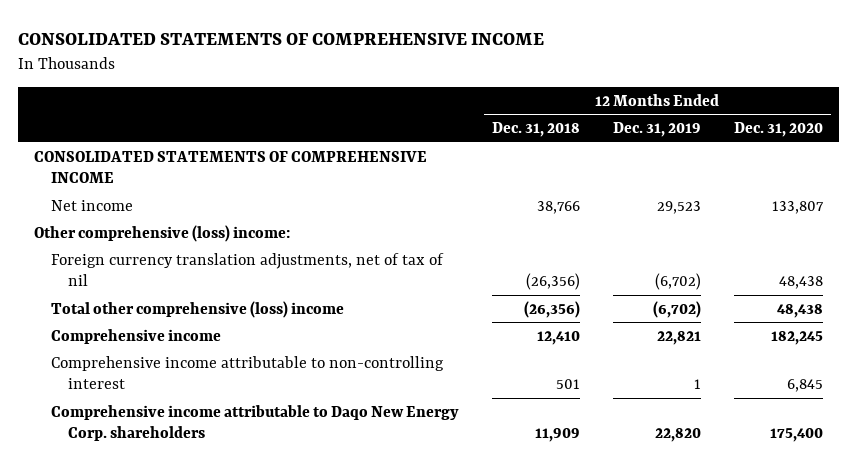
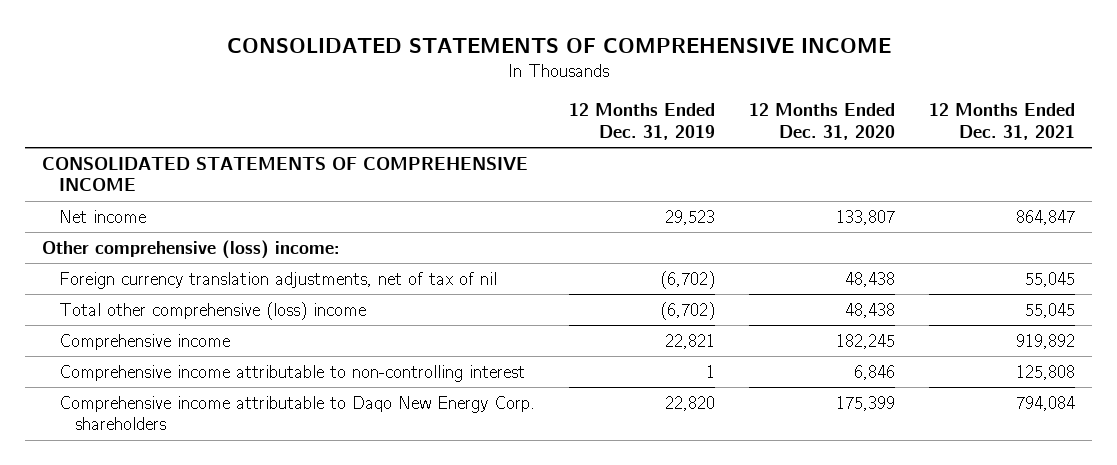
[492,122,581,138] Dec. 31, 2018 -> none
none -> [928,102,1075,140] 12 Months Ended Dec. 31, 2021
[786,378,823,392] 6,845 -> [853,364,895,380] 6,846
[769,427,823,442] 175,400 -> [835,395,895,411] 175,399

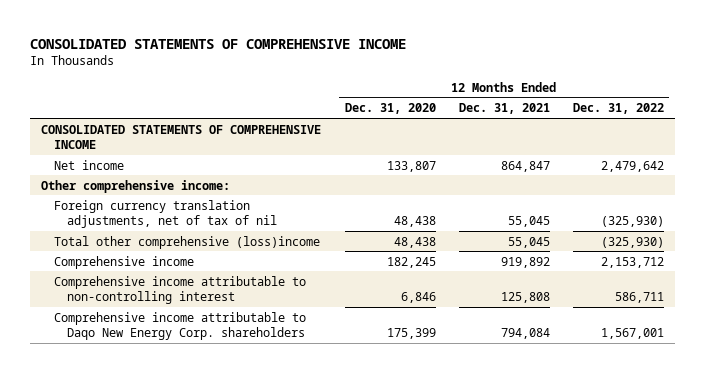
[568,102,715,140] 12 Months Ended Dec. 31, 2019 -> none
none -> [572,103,664,115] Dec. 31, 2022
[42,239,341,259] Other comprehensive (loss) income: -> [41,179,231,193] Other comprehensive income:
[58,301,366,320] Total other comprehensive (loss) income -> [54,235,321,249] Total other comprehensive (loss)income

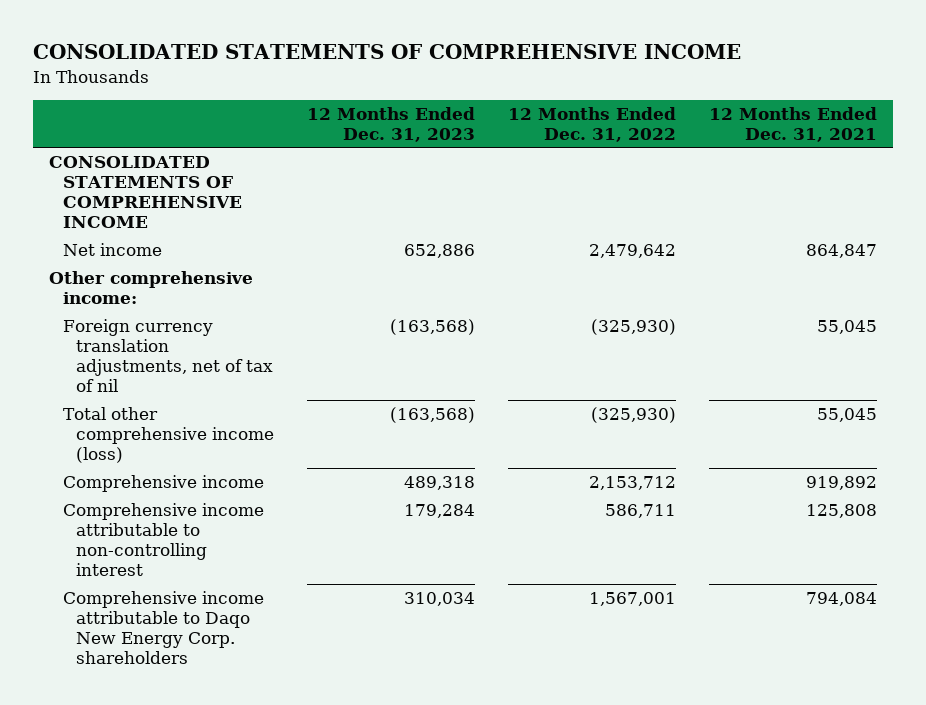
[344,103,436,115] Dec. 31, 2020 -> none
none -> [306,106,475,142] 12 Months Ended Dec. 31, 2023
[54,235,321,249] Total other comprehensive (loss)income -> [62,407,275,464] Total other comprehensive income (loss)

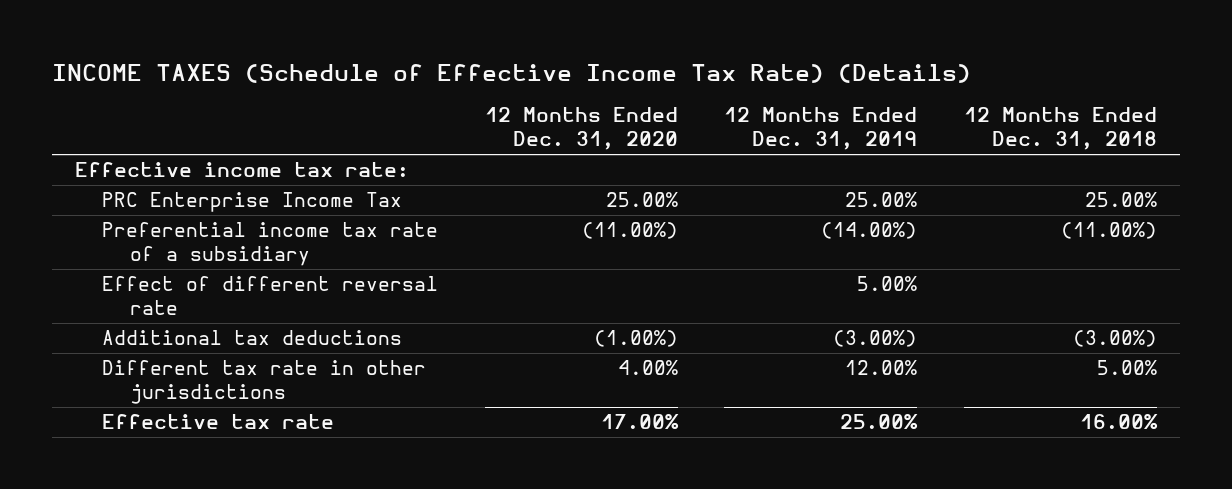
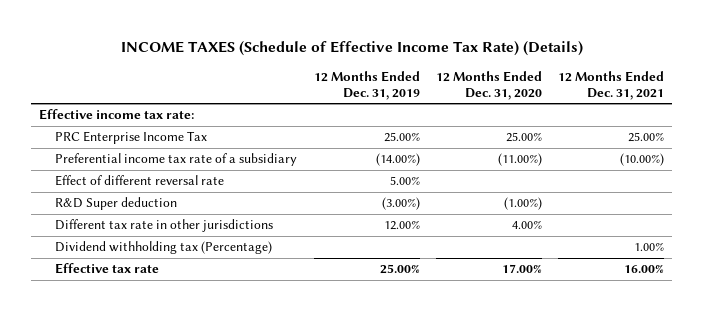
[963,107,1157,151] 12 Months Ended Dec. 31, 2018 -> none
none -> [558,71,665,101] 12 Months Ended Dec. 31, 2021
[102,330,403,346] Additional tax deductions -> [55,197,178,211] R&D Super deduction
none -> [55,241,273,255] Dividend withholding tax (Percentage)

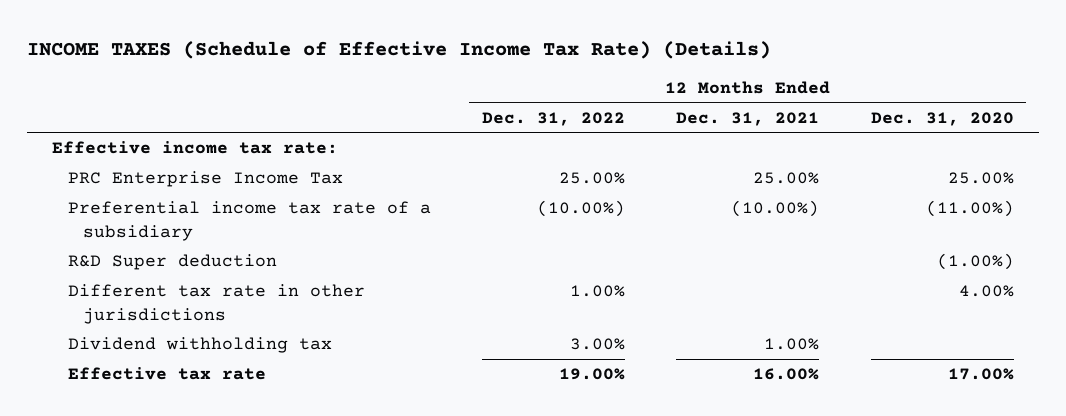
[313,71,420,101] 12 Months Ended Dec. 31, 2019 -> none
none -> [482,111,626,126] Dec. 31, 2022
[55,175,225,187] Effect of different reversal rate -> none
[55,241,273,255] Dividend withholding tax (Percentage) -> [67,337,332,354] Dividend withholding tax

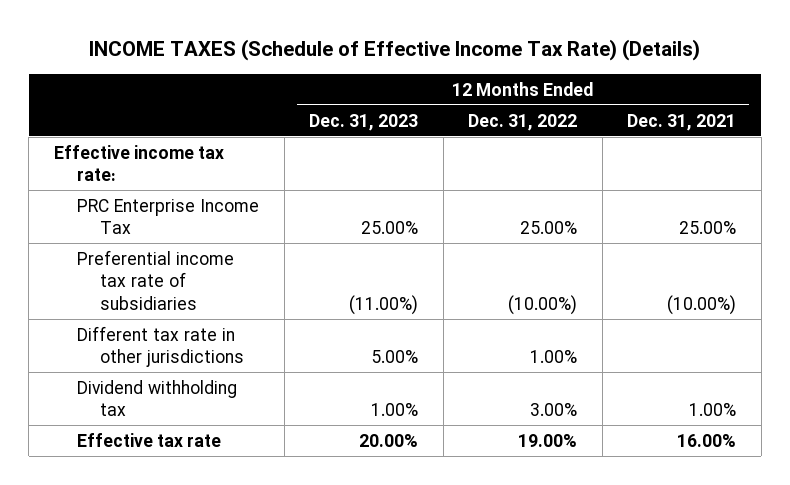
[870,111,1014,126] Dec. 31, 2020 -> none
none -> [309,113,419,131] Dec. 31, 2023
[67,254,277,271] R&D Super deduction -> none
[67,201,431,241] Preferential income tax rate of a subsidiary -> [76,249,234,310] Preferential income tax rate of subsidiaries

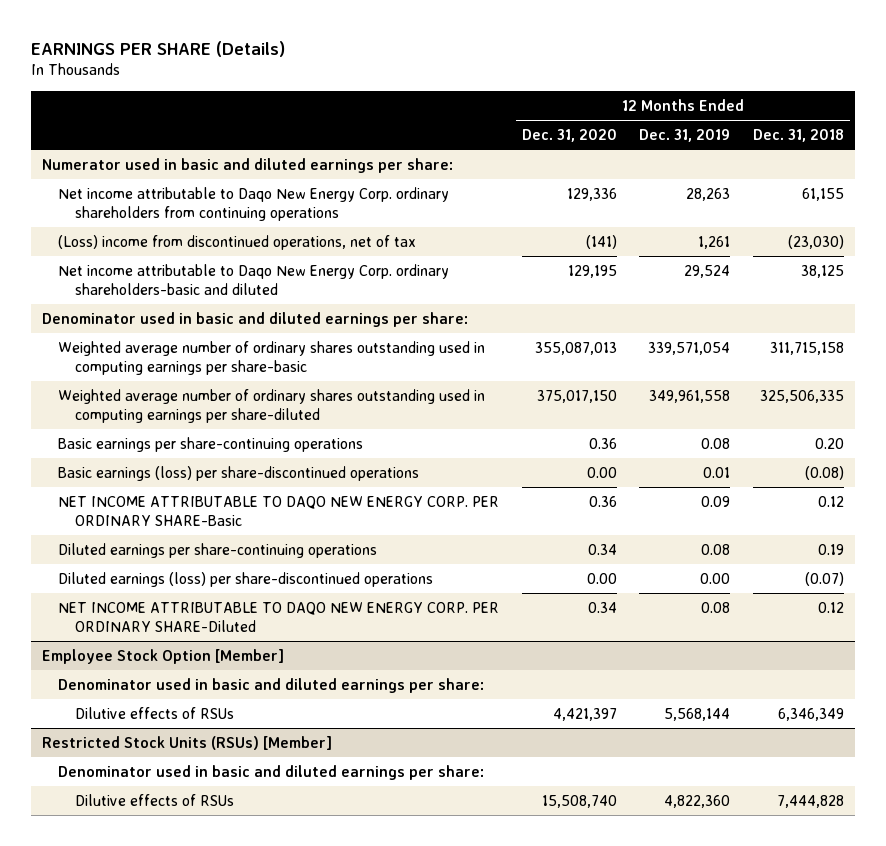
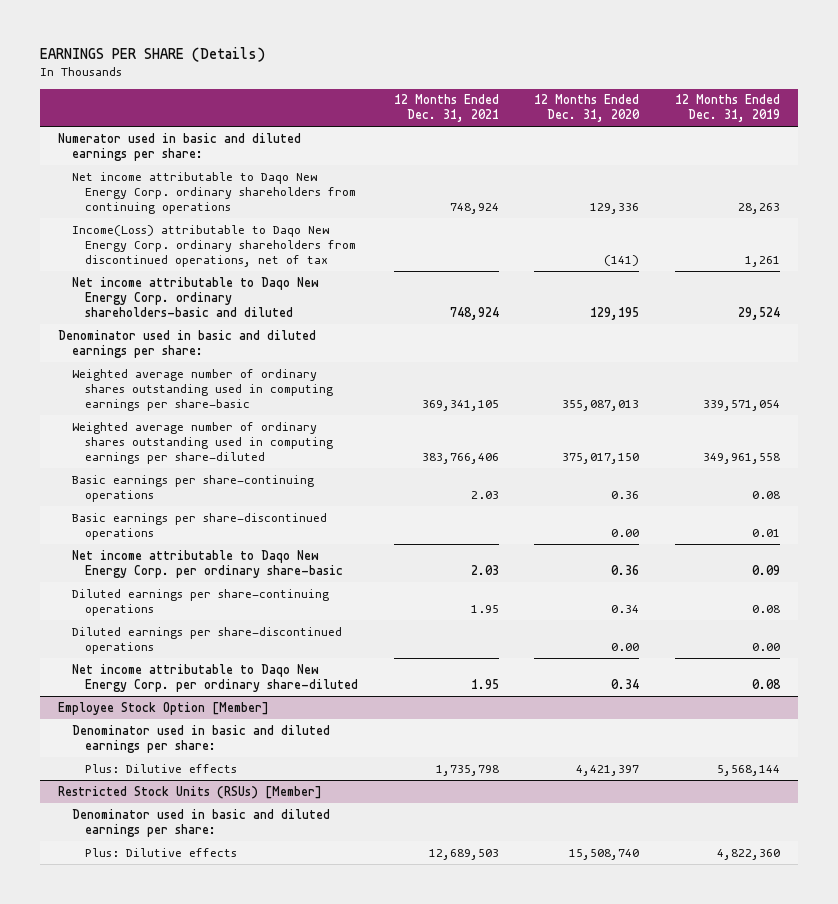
[753,129,845,143] Dec. 31, 2018 -> none
none -> [393,94,499,123] 12 Months Ended Dec. 31, 2021
[58,234,417,250] (Loss) income from discontinued operations, net of tax -> [71,224,357,267] Income(Loss) attributable to Daqo New Energy Corp. ordinary shareholders from discontinued operations, net of tax
[58,465,420,481] Basic earnings (loss) per share-discontinued operations -> [71,512,327,540] Basic earnings per share-discontinued operations
[58,495,500,526] NET INCOME ATTRIBUTABLE TO DAQO NEW ENERGY CORP. PER ORDINARY SHARE-Basic -> [71,549,344,578] Net income attributable to Daqo New Energy Corp. per ordinary share-basic
[58,571,434,587] Diluted earnings (loss) per share-discontinued operations -> [71,626,342,654] Diluted earnings per share-discontinued operations
[58,601,500,632] NET INCOME ATTRIBUTABLE TO DAQO NEW ENERGY CORP. PER ORDINARY SHARE-Diluted -> [71,663,359,692] Net income attributable to Daqo New Energy Corp. per ordinary share-diluted
[75,706,235,719] Dilutive effects of RSUs -> [85,763,238,773] Plus: Dilutive effects
[75,793,235,806] Dilutive effects of RSUs -> [85,847,238,857] Plus: Dilutive effects

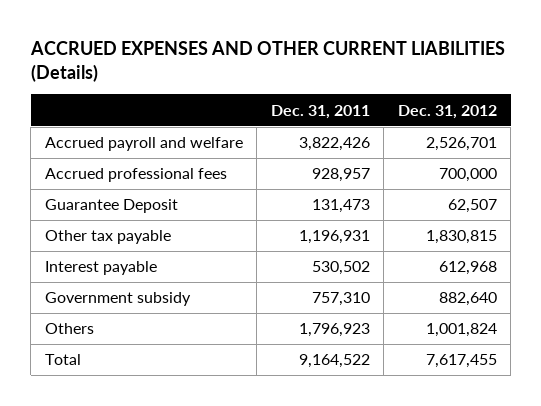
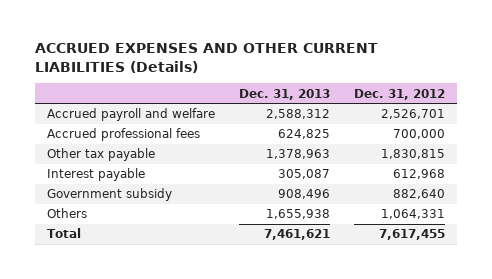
[270,104,370,119] Dec. 31, 2011 -> none
none -> [239,88,331,100] Dec. 31, 2013
[44,199,178,214] Guarantee Deposit -> none
[425,323,497,338] 1,001,824 -> [381,209,446,220] 1,064,331

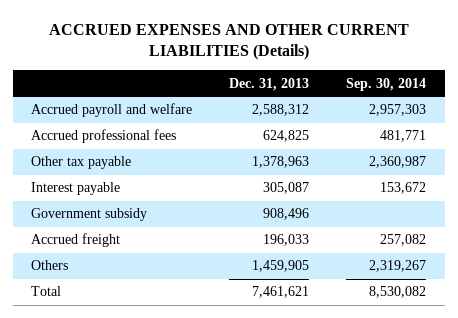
[354,88,446,100] Dec. 31, 2012 -> none
none -> [346,77,427,91] Sep. 30, 2014
none -> [31,233,121,248] Accrued freight
[266,209,331,220] 1,655,938 -> [252,260,310,273] 1,459,905

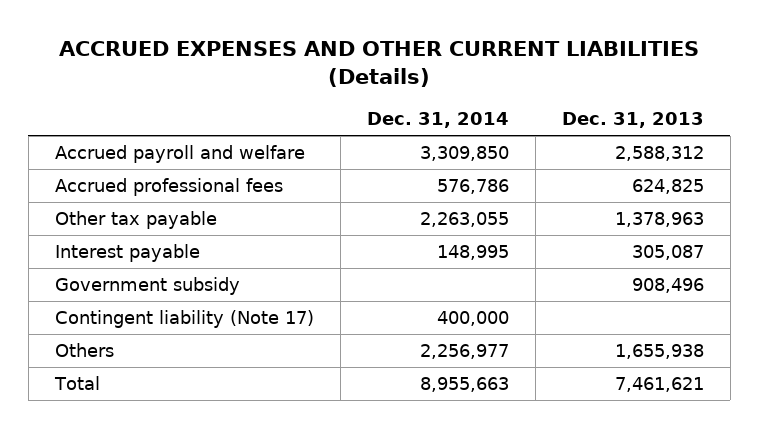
[346,77,427,91] Sep. 30, 2014 -> none
none -> [366,111,509,128] Dec. 31, 2014
[31,233,121,248] Accrued freight -> none
none -> [54,310,314,329] Contingent liability (Note 17)
[252,260,310,273] 1,459,905 -> [614,344,704,360] 1,655,938

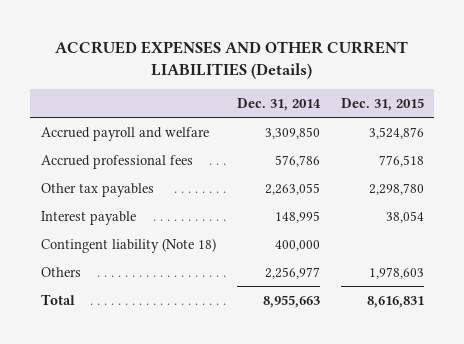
[561,111,704,128] Dec. 31, 2013 -> none
none -> [340,98,424,112] Dec. 31, 2015
[54,211,217,230] Other tax payable -> [40,182,154,197] Other tax payables
[54,277,240,296] Government subsidy -> none
[54,310,314,329] Contingent liability (Note 17) -> [40,237,216,253] Contingent liability (Note 18)

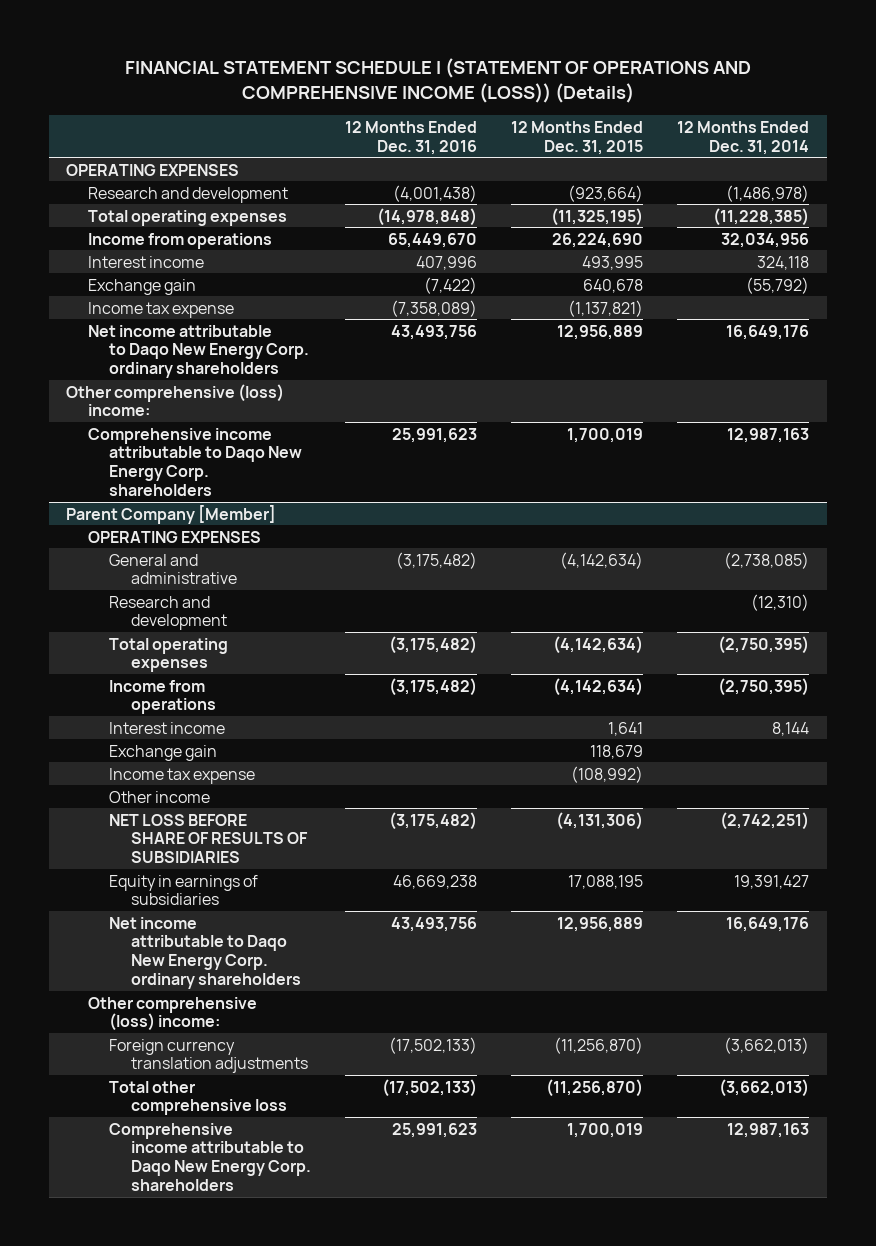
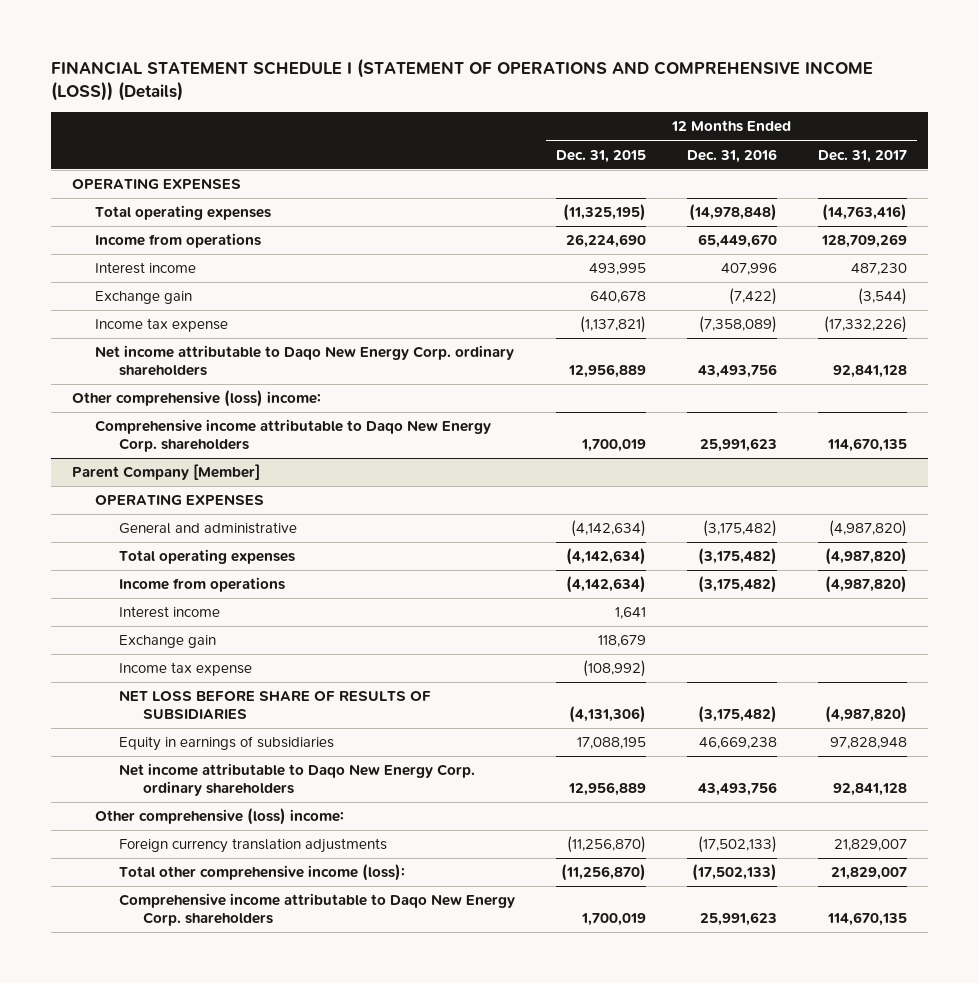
[677,120,810,155] 12 Months Ended Dec. 31, 2014 -> none
none -> [818,149,908,163] Dec. 31, 2017
[87,186,288,203] Research and development -> none
[109,595,227,631] Research and development -> none
[109,790,211,803] Other income -> none
[109,1080,287,1116] Total other comprehensive loss -> [118,864,405,882] Total other comprehensive income (loss):

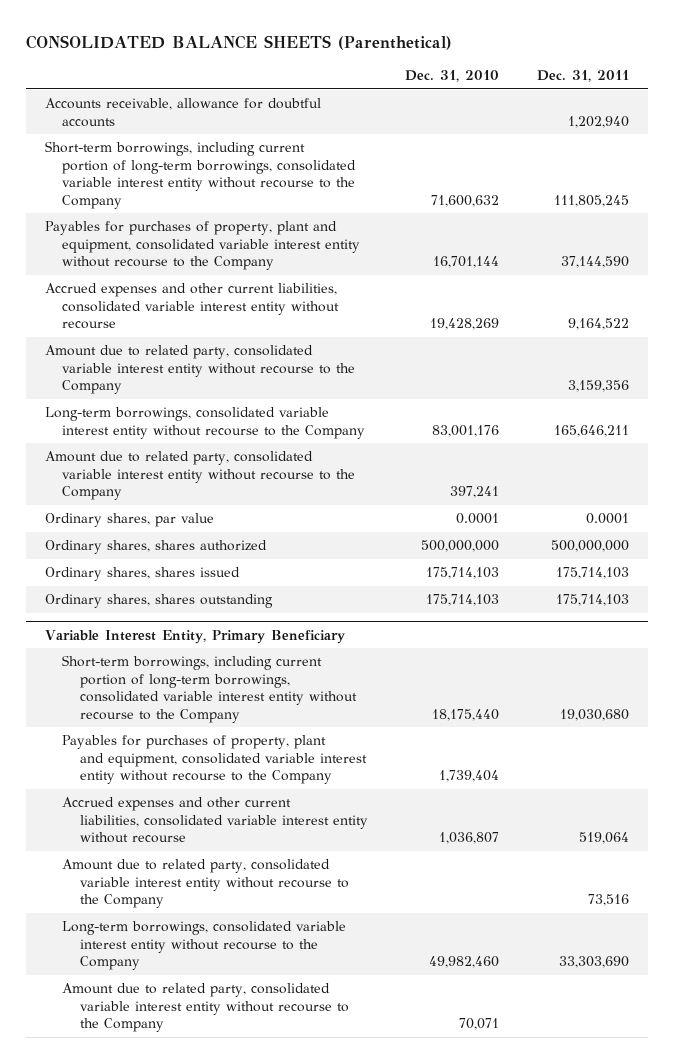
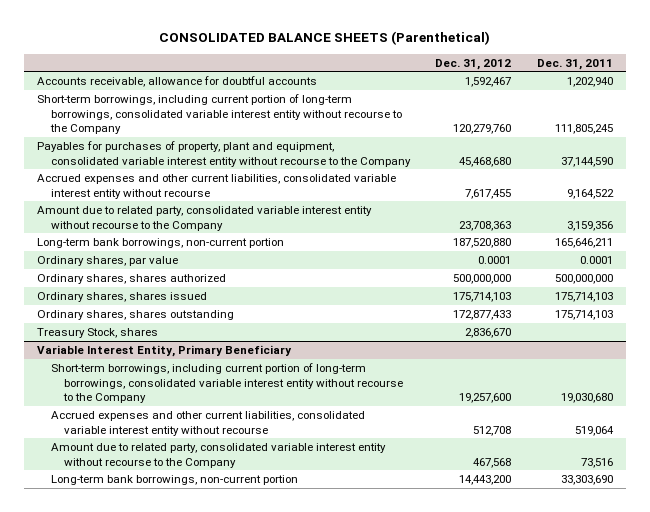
[405,70,500,83] Dec. 31, 2010 -> none
none -> [435,58,512,70] Dec. 31, 2012
[44,451,356,501] Amount due to related party, consolidated variable interest entity without recourse to the Company -> none
[44,407,366,439] Long-term borrowings, consolidated variable interest entity without recourse to the Company -> [37,237,285,248] Long-term bank borrowings, non-current portion
none -> [37,327,159,338] Treasury Stock, shares
[62,735,367,785] Payables for purchases of property, plant and equipment, consolidated variable interest entity without recourse to the Company -> none
[62,983,349,1033] Amount due to related party, consolidated variable interest entity without recourse to the Company -> none
[62,921,347,971] Long-term borrowings, consolidated variable interest entity without recourse to the Company -> [50,474,298,485] Long-term bank borrowings, non-current portion

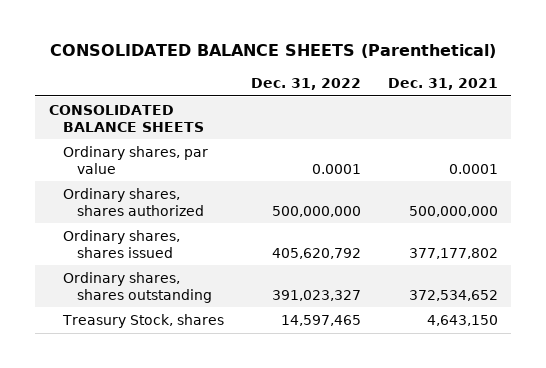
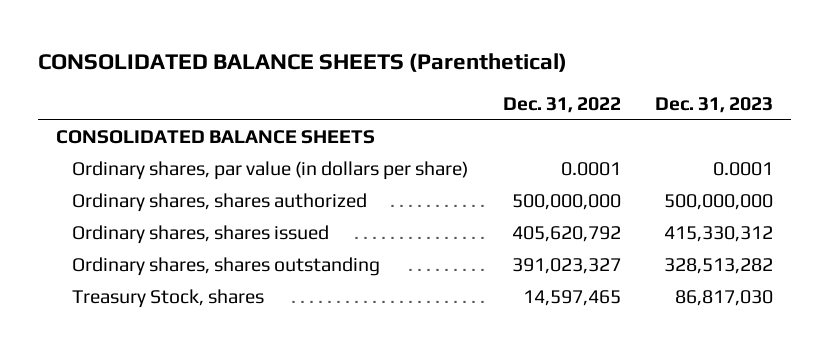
[387,78,498,91] Dec. 31, 2021 -> none
none -> [655,97,774,114] Dec. 31, 2023
[62,145,208,174] Ordinary shares, par value -> [72,161,469,181] Ordinary shares, par value (in dollars per share)

